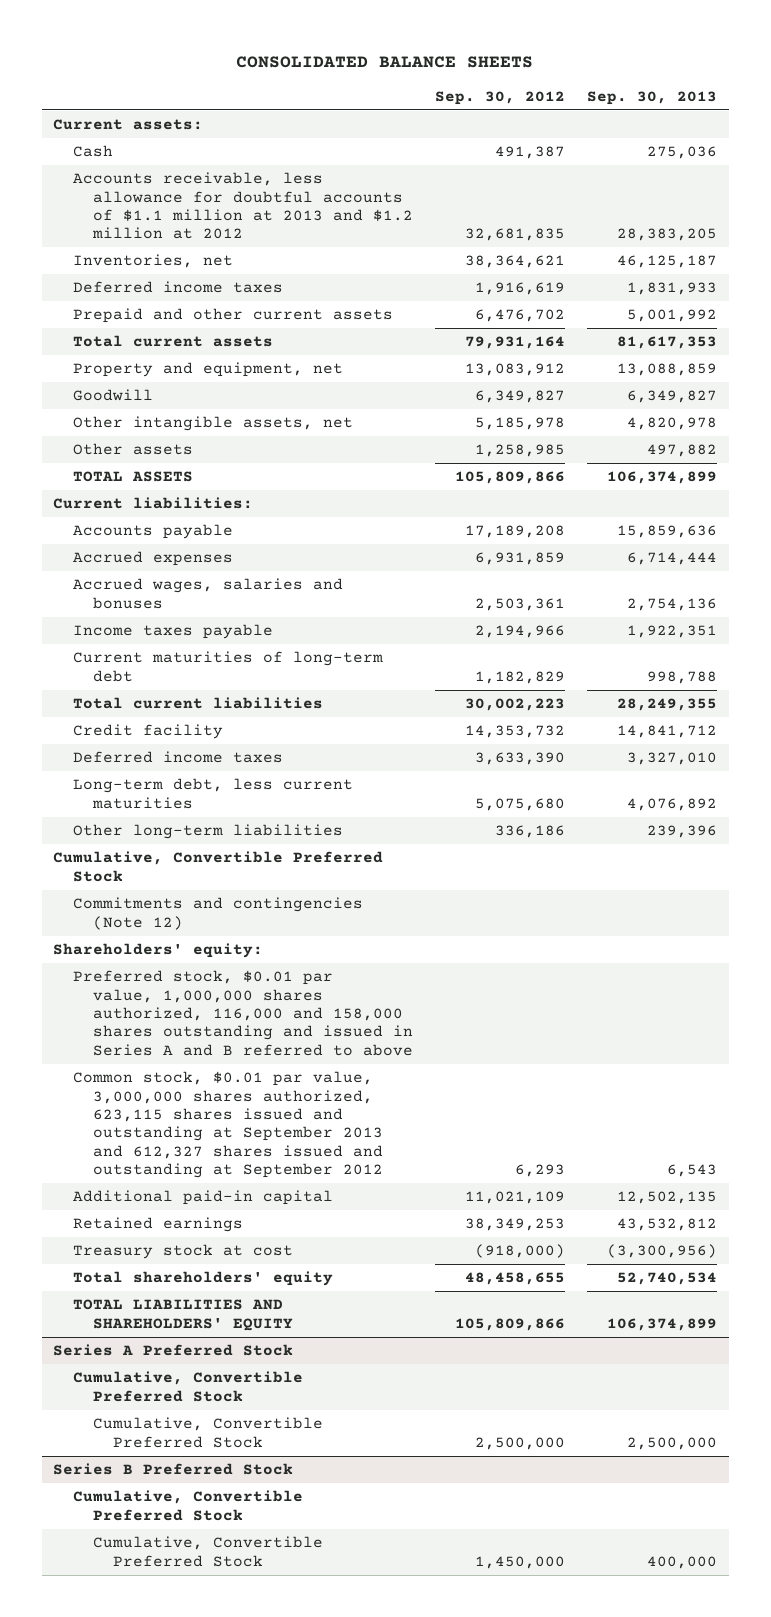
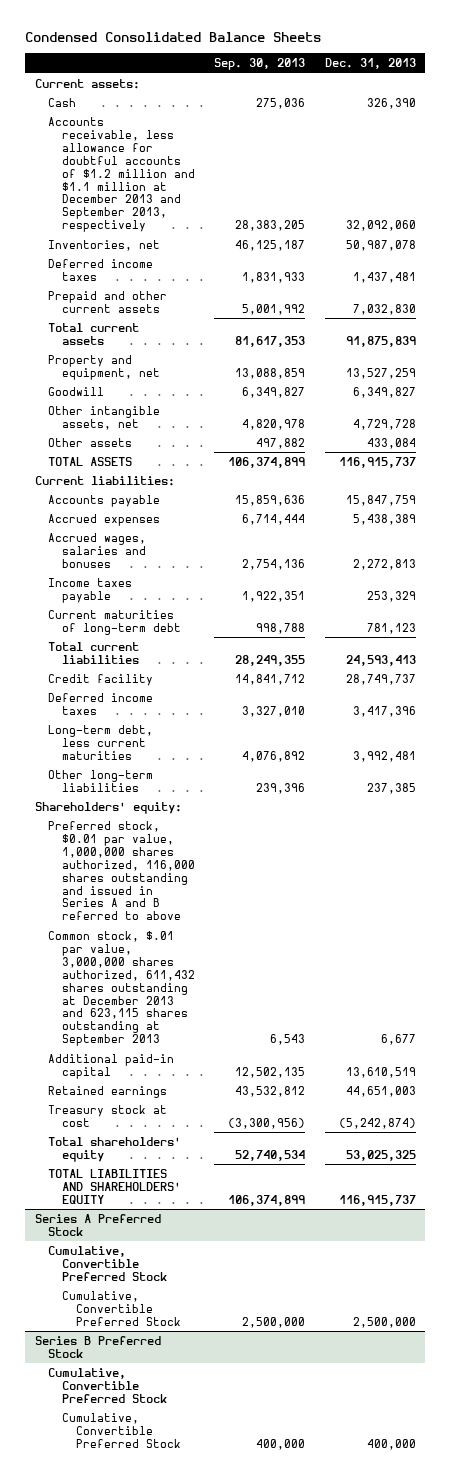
[236,55,534,68] CONSOLIDATED BALANCE SHEETS -> [25,32,322,43] Condensed Consolidated Balance Sheets
[435,90,566,105] Sep. 30, 2012 -> none
none -> [324,58,416,70] Dec. 31, 2013
[73,172,413,240] Accounts receivable, less allowance for doubtful accounts of $1.1 million at 2013 and $1.2 million at 2012 -> [48,116,195,233] Accounts receivable, less allowance for doubtful accounts of $1.2 million and $1.1 million at December 2013 and September 2013, respectively
[53,851,384,882] Cumulative, Convertible Preferred Stock -> none
[73,897,364,930] Commitments and contingencies (Note 12) -> none
[73,970,413,1056] Preferred stock, $0.01 par value, 1,000,000 shares authorized, 116,000 and 158,000 shares outstanding and issued in Series A and B referred to above -> [48,820,195,921] Preferred stock, $0.01 par value, 1,000,000 shares authorized, 116,000 shares outstanding and issued in Series A and B referred to above
[73,1071,383,1178] Common stock, $0.01 par value, 3,000,000 shares authorized, 623,115 shares issued and outstanding at September 2013 and 612,327 shares issued and outstanding at September 2012 -> [48,930,195,1047] Common stock, $.01 par value, 3,000,000 shares authorized, 611,432 shares outstanding at December 2013 and 623,115 shares outstanding at September 2013

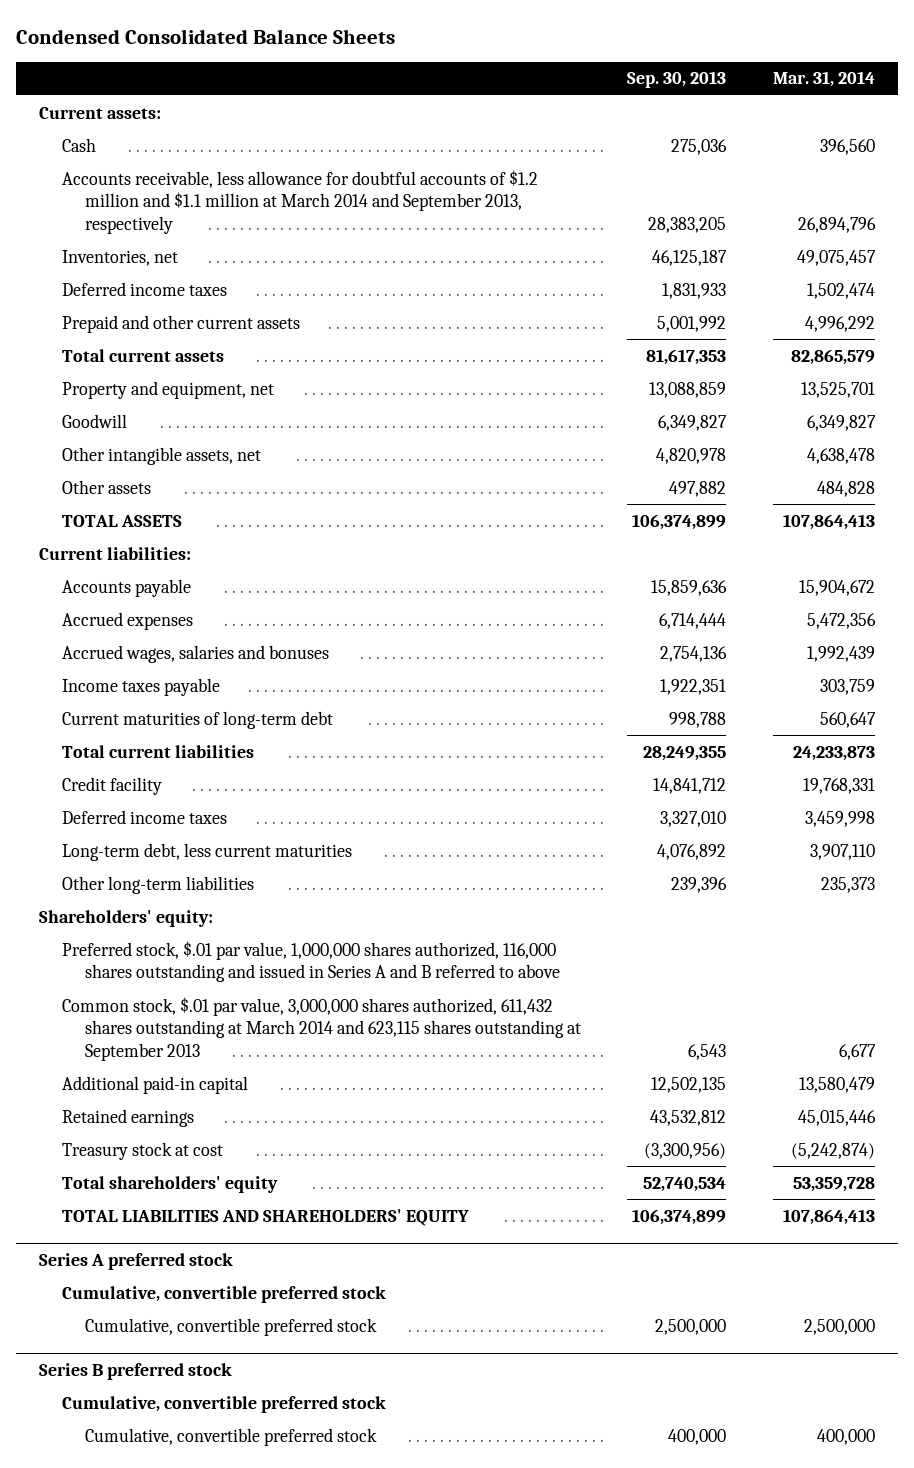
[324,58,416,70] Dec. 31, 2013 -> none
none -> [772,71,875,88] Mar. 31, 2014
[48,116,195,233] Accounts receivable, less allowance for doubtful accounts of $1.2 million and $1.1 million at December 2013 and September 2013, respectively -> [61,169,538,234] Accounts receivable, less allowance for doubtful accounts of $1.2 million and $1.1 million at March 2014 and September 2013, respectively
[48,820,195,921] Preferred stock, $0.01 par value, 1,000,000 shares authorized, 116,000 shares outstanding and issued in Series A and B referred to above -> [61,940,560,983] Preferred stock, $.01 par value, 1,000,000 shares authorized, 116,000 shares outstanding and issued in Series A and B referred to above
[48,930,195,1047] Common stock, $.01 par value, 3,000,000 shares authorized, 611,432 shares outstanding at December 2013 and 623,115 shares outstanding at September 2013 -> [61,996,581,1061] Common stock, $.01 par value, 3,000,000 shares authorized, 611,432 shares outstanding at March 2014 and 623,115 shares outstanding at September 2013
[34,1213,161,1236] Series A Preferred Stock -> [39,1252,234,1270] Series A preferred stock
[48,1245,167,1281] Cumulative, Convertible Preferred Stock -> [61,1285,386,1303] Cumulative, convertible preferred stock
[61,1290,181,1326] Cumulative, Convertible Preferred Stock -> [84,1317,377,1336] Cumulative, convertible preferred stock
[34,1335,161,1358] Series B Preferred Stock -> [39,1362,233,1380] Series B preferred stock
[48,1367,167,1403] Cumulative, Convertible Preferred Stock -> [61,1395,386,1413] Cumulative, convertible preferred stock
[61,1412,181,1448] Cumulative, Convertible Preferred Stock -> [84,1427,377,1446] Cumulative, convertible preferred stock

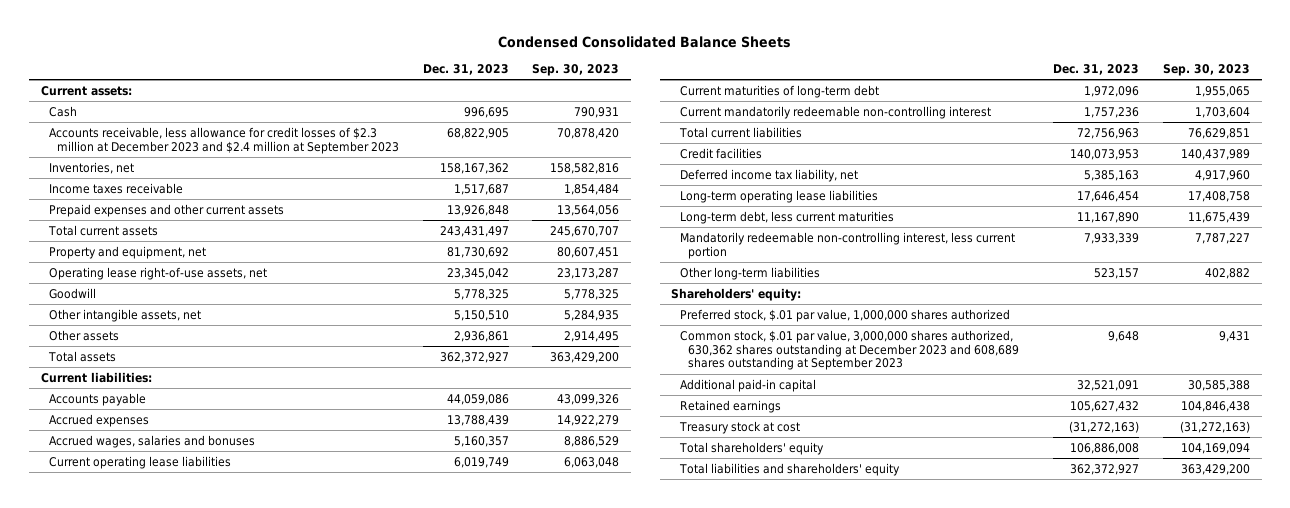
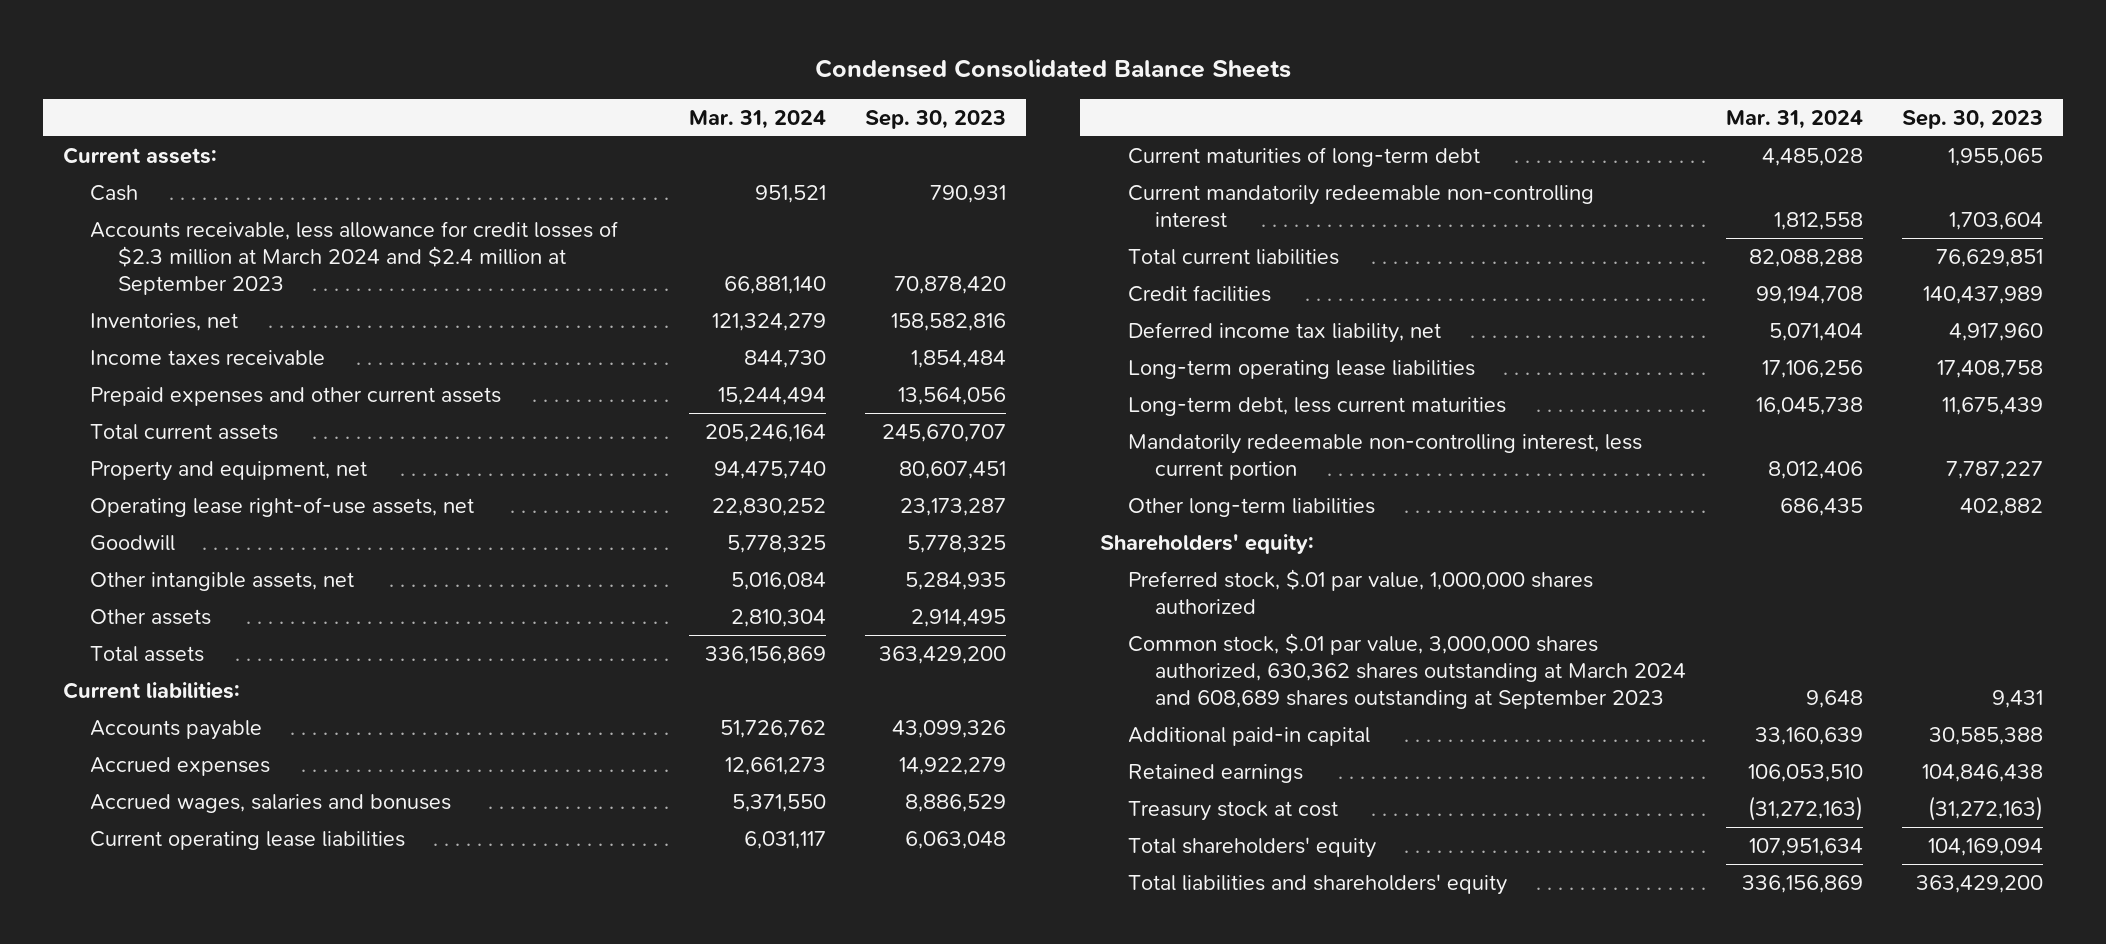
[422,64,509,76] Dec. 31, 2023 -> none
none -> [688,109,826,129] Mar. 31, 2024
[48,126,400,154] Accounts receivable, less allowance for credit losses of $2.3 million at December 2023 and $2.4 million at September 2023 -> [90,220,619,296] Accounts receivable, less allowance for credit losses of $2.3 million at March 2024 and $2.4 million at September 2023
[679,329,1019,371] Common stock, $.01 par value, 3,000,000 shares authorized, 630,362 shares outstanding at December 2023 and 608,689 shares outstanding at September 2023 -> [1127,632,1687,710] Common stock, $.01 par value, 3,000,000 shares authorized, 630,362 shares outstanding at March 2024 and 608,689 shares outstanding at September 2023

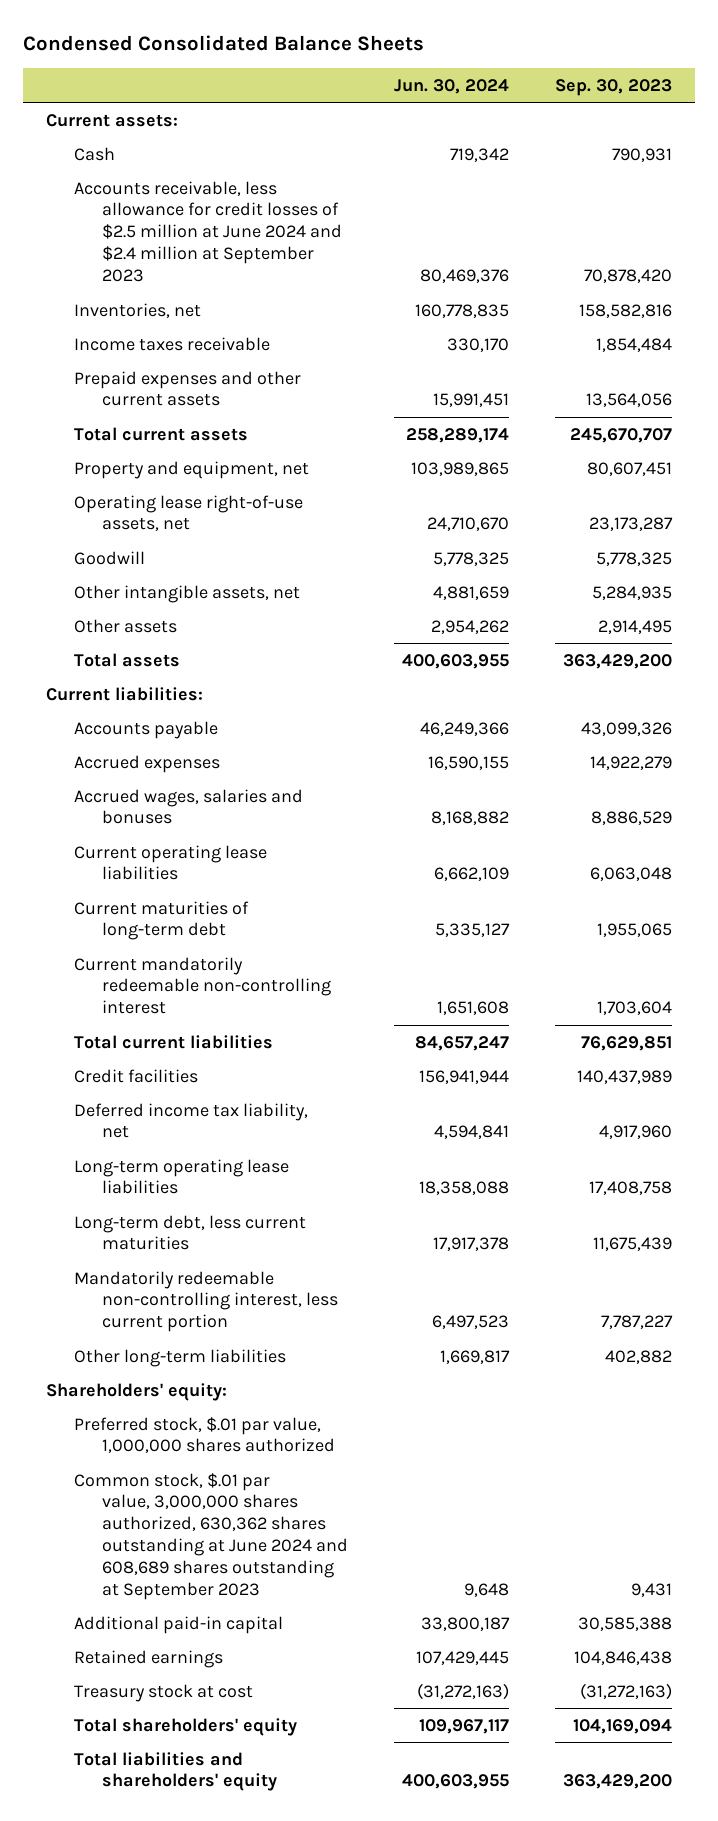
[688,109,826,129] Mar. 31, 2024 -> none
none -> [393,79,509,95] Jun. 30, 2024
[90,220,619,296] Accounts receivable, less allowance for credit losses of $2.3 million at March 2024 and $2.4 million at September 2023 -> [73,180,342,283] Accounts receivable, less allowance for credit losses of $2.5 million at June 2024 and $2.4 million at September 2023
[1127,632,1687,710] Common stock, $.01 par value, 3,000,000 shares authorized, 630,362 shares outstanding at March 2024 and 608,689 shares outstanding at September 2023 -> [73,1472,348,1601] Common stock, $.01 par value, 3,000,000 shares authorized, 630,362 shares outstanding at June 2024 and 608,689 shares outstanding at September 2023

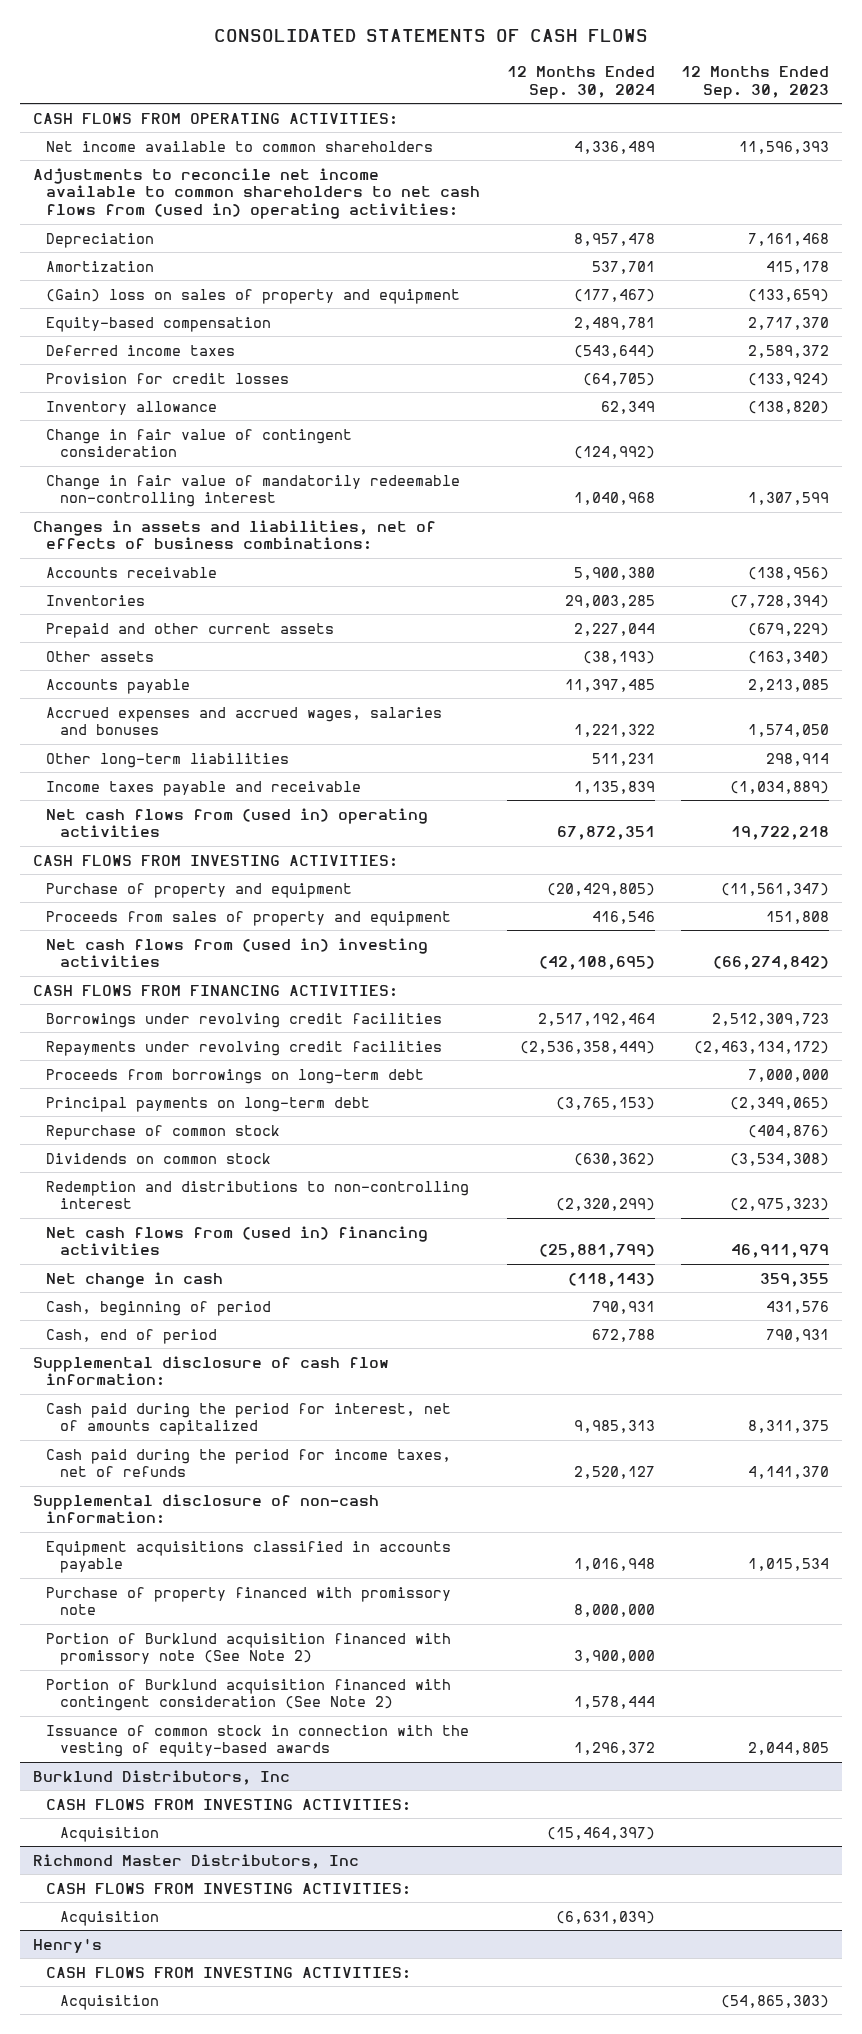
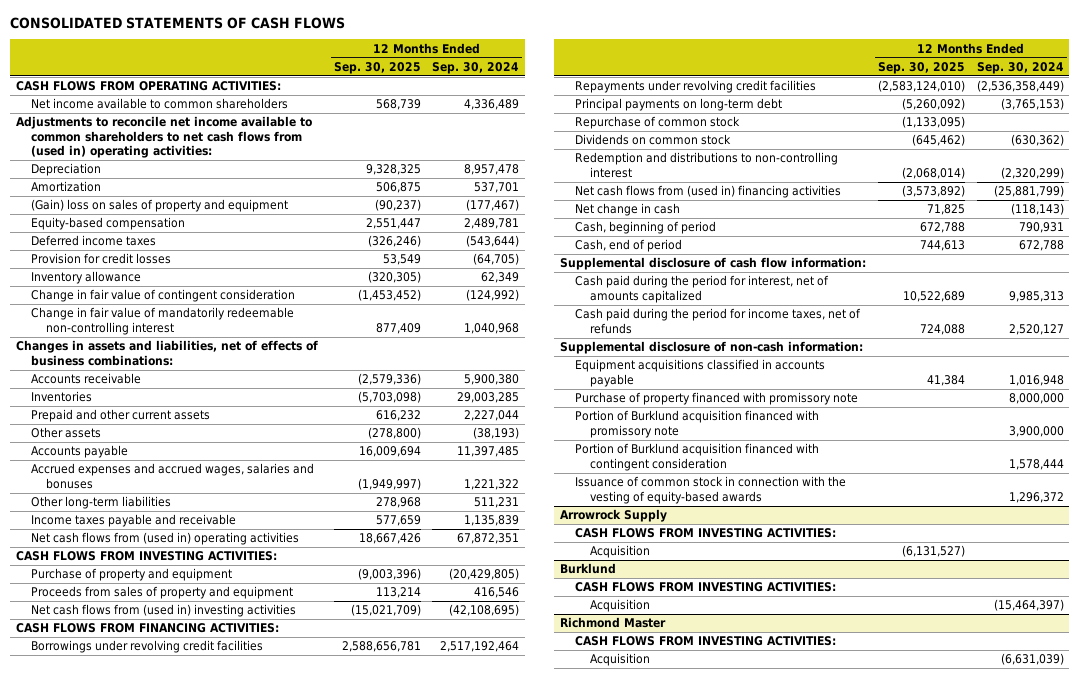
[681,65,830,99] 12 Months Ended Sep. 30, 2023 -> none
none -> [333,61,421,74] Sep. 30, 2025
[46,1068,425,1084] Proceeds from borrowings on long-term debt -> none
[46,1632,452,1666] Portion of Burklund acquisition financed with promissory note (See Note 2) -> [575,410,820,438] Portion of Burklund acquisition financed with promissory note
[46,1678,452,1712] Portion of Burklund acquisition financed with contingent consideration (See Note 2) -> [575,443,820,471] Portion of Burklund acquisition financed with contingent consideration
[32,1769,290,1785] Burklund Distributors, Inc -> none
none -> [560,509,668,523] Arrowrock Supply
none -> [590,545,651,559] Acquisition
none -> [560,563,617,575] Burklund
none -> [575,582,837,593] CASH FLOWS FROM INVESTING ACTIVITIES:
[32,1853,359,1869] Richmond Master Distributors, Inc -> [560,617,667,629] Richmond Master
[32,1937,102,1953] Henry's -> none
[46,1966,412,1979] CASH FLOWS FROM INVESTING ACTIVITIES: -> none
[59,1994,159,2010] Acquisition -> none

